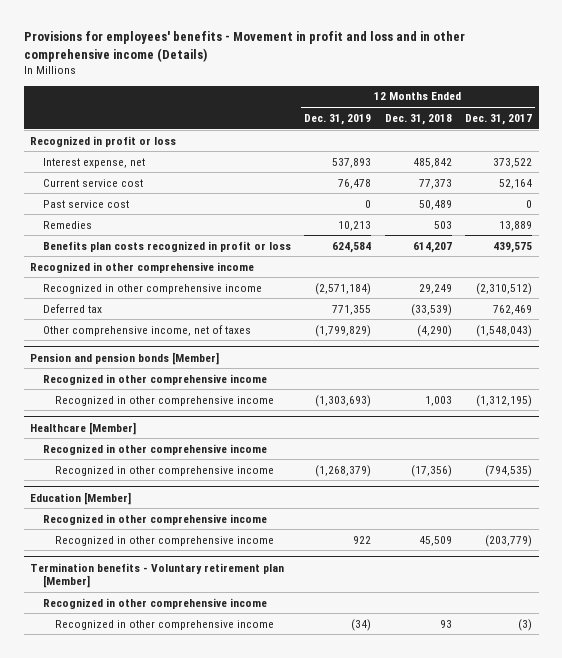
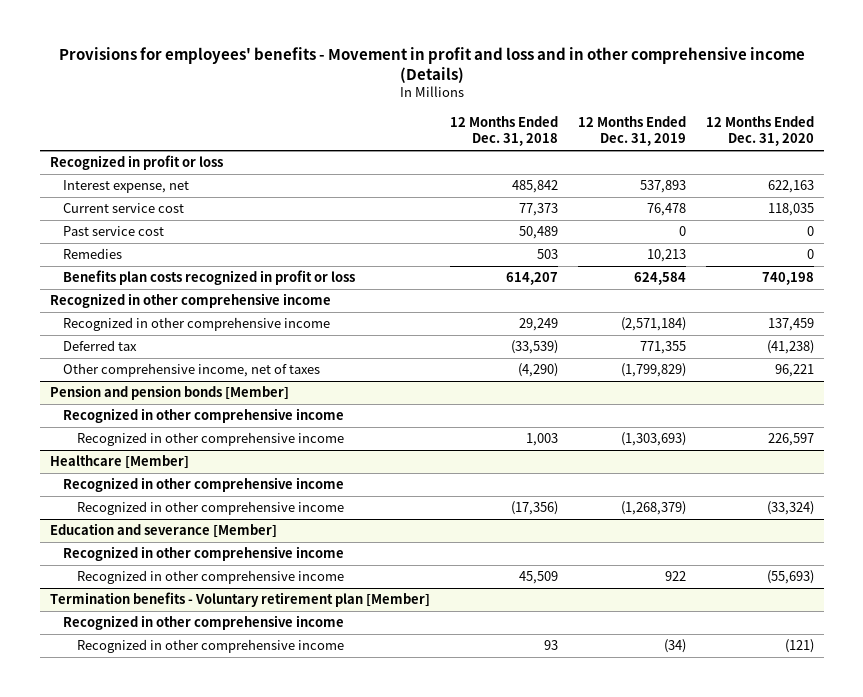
[465,113,533,125] Dec. 31, 2017 -> none
none -> [705,115,814,147] 12 Months Ended Dec. 31, 2020
[30,491,132,505] Education [Member] -> [49,523,277,539] Education and severance [Member]

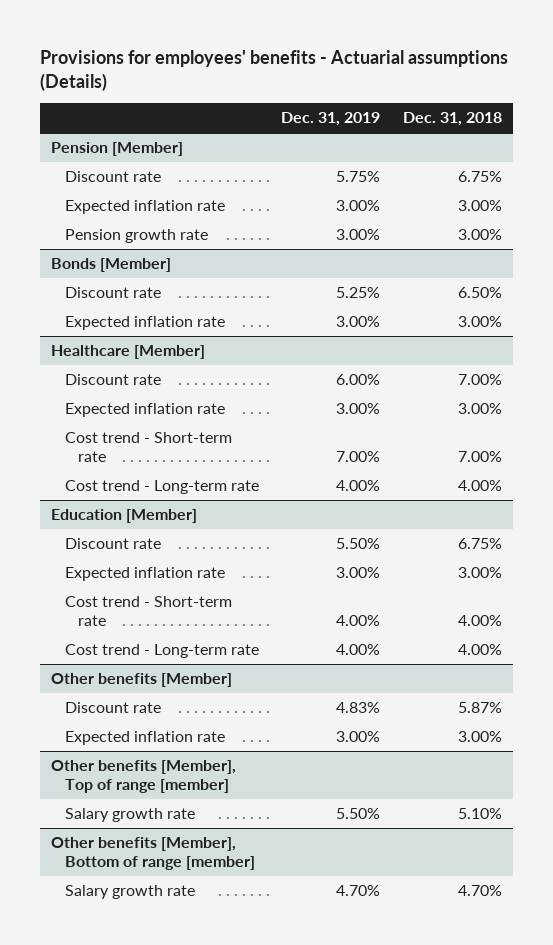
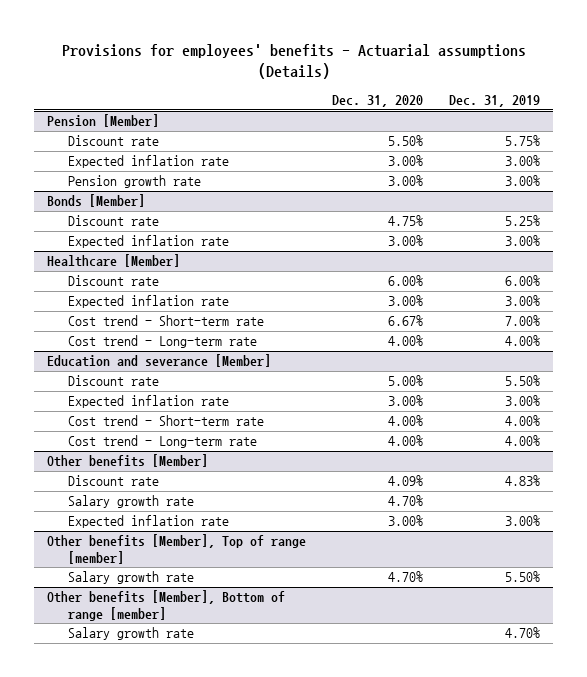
[402,112,502,127] Dec. 31, 2018 -> none
none -> [332,95,424,108] Dec. 31, 2020
[51,509,198,524] Education [Member] -> [46,354,271,368] Education and severance [Member]
none -> [67,495,194,509] Salary growth rate

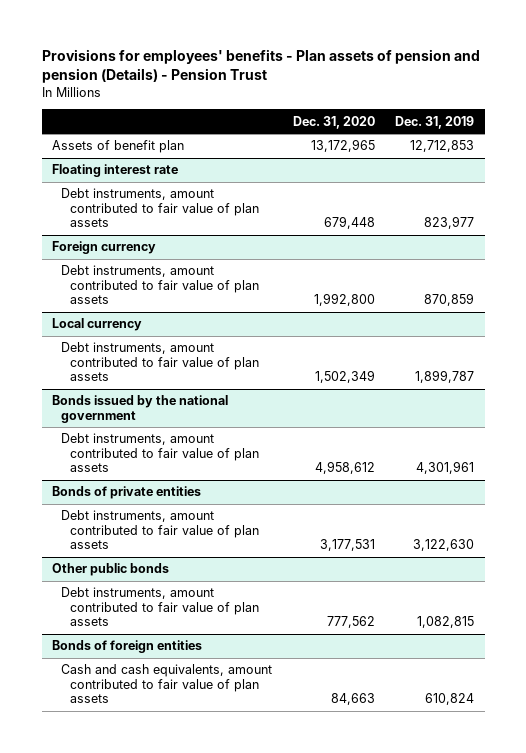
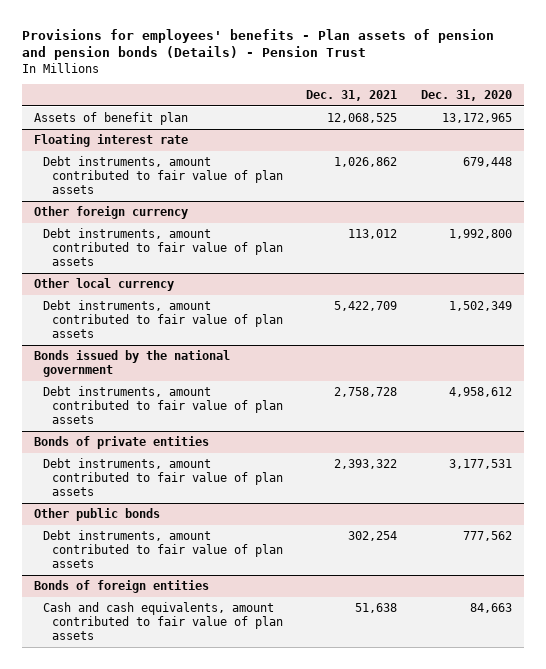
[41,48,480,84] Provisions for employees' benefits - Plan assets of pension and pension (Details) - Pension Trust -> [21,28,494,61] Provisions for employees' benefits - Plan assets of pension and pension bonds (Details) - Pension Trust
[395,115,475,129] Dec. 31, 2019 -> none
none -> [306,90,398,102] Dec. 31, 2021
[52,241,157,255] Foreign currency -> [33,206,188,220] Other foreign currency
[52,318,143,332] Local currency -> [33,278,174,292] Other local currency

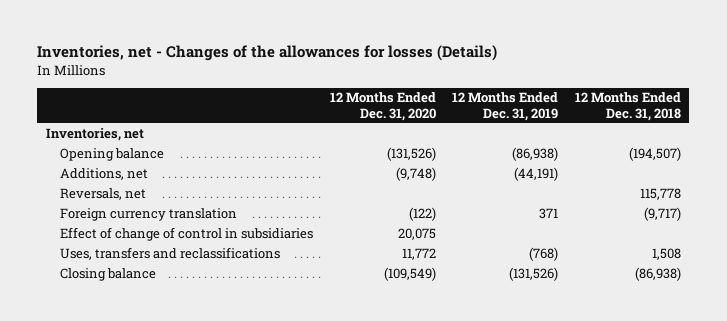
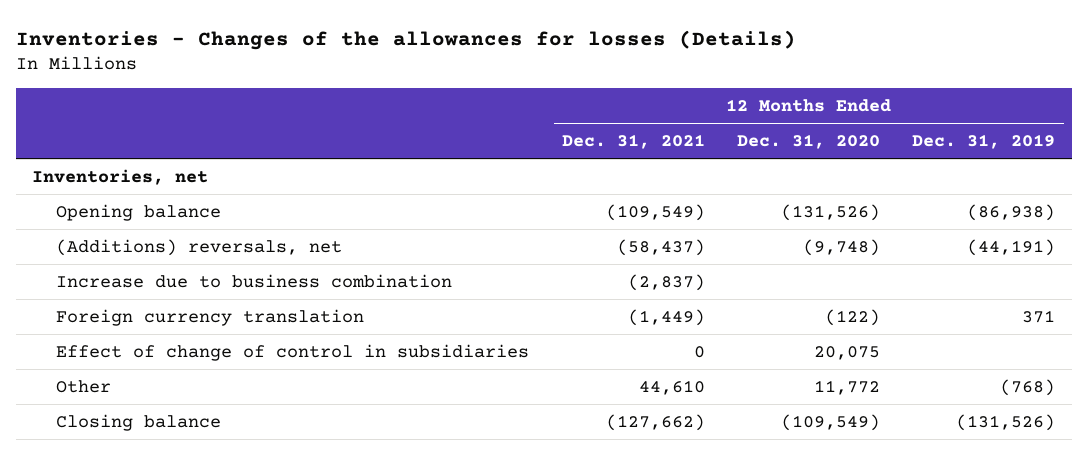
[37,45,498,62] Inventories, net - Changes of the allowances for losses (Details) -> [15,29,796,50] Inventories - Changes of the allowances for losses (Details)
[575,91,682,121] 12 Months Ended Dec. 31, 2018 -> none
none -> [561,133,705,149] Dec. 31, 2021
[59,188,146,201] Reversals, net -> none
[59,168,148,181] Additions, net -> [56,238,343,256] (Additions) reversals, net
none -> [56,273,453,288] Increase due to business combination
[59,247,280,261] Uses, transfers and reclassifications -> [56,379,112,393] Other

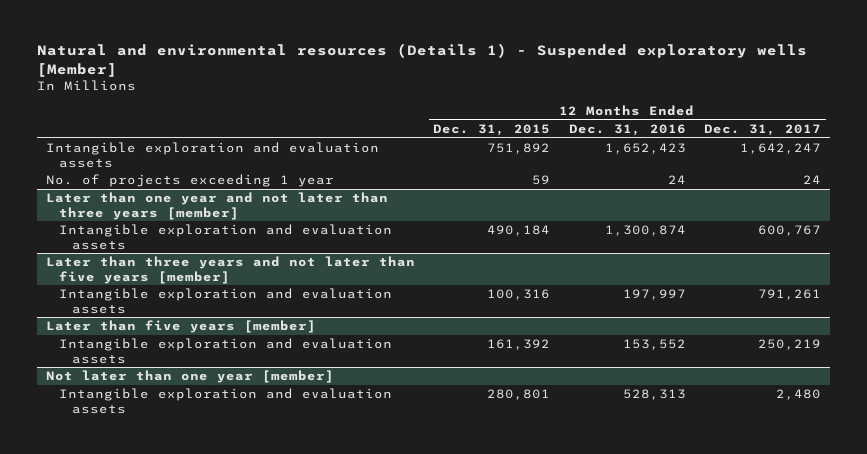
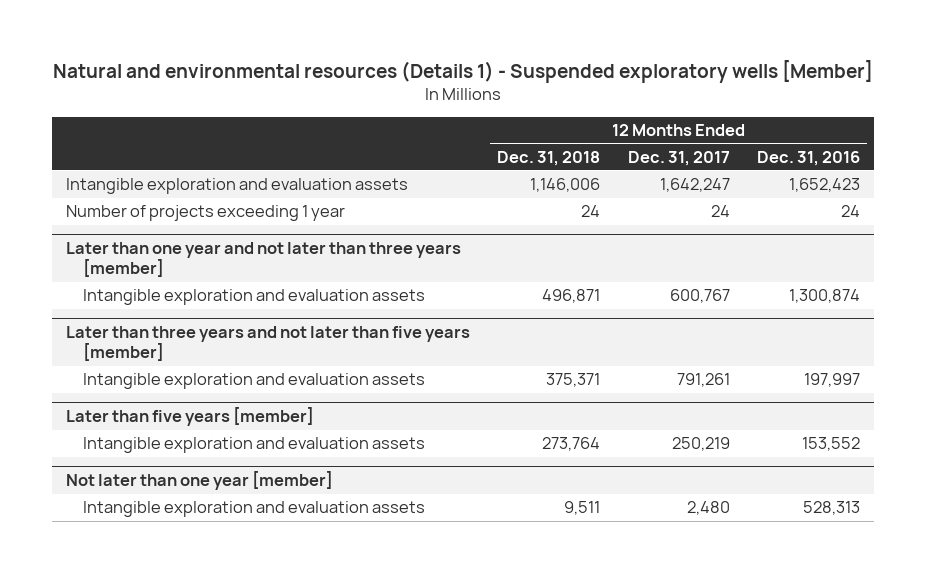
[433,123,551,136] Dec. 31, 2015 -> none
none -> [497,150,601,166] Dec. 31, 2018
[46,174,335,188] No. of projects exceeding 1 year -> [65,205,345,222] Number of projects exceeding 1 year

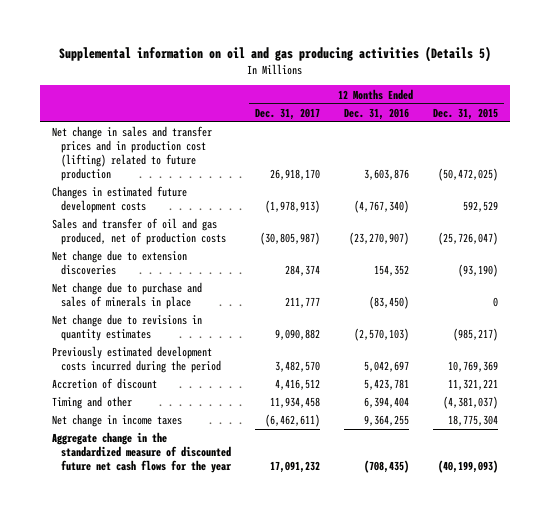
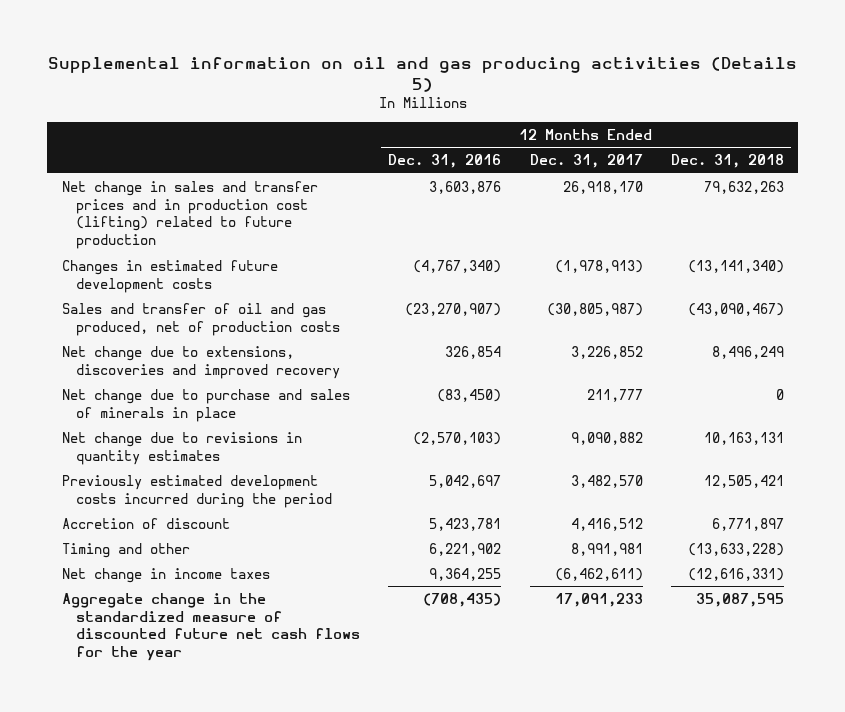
[432,107,498,120] Dec. 31, 2015 -> none
none -> [670,154,784,169] Dec. 31, 2018
[52,250,188,275] Net change due to extension discoveries -> [61,345,341,379] Net change due to extensions, discoveries and improved recovery
[284,264,320,276] 284,374 -> [570,345,643,359] 3,226,852
[373,264,409,276] 154,352 -> [445,345,502,359] 326,854
[269,397,320,409] 11,934,458 -> [570,542,643,556] 8,991,981
[363,397,409,409] 6,394,404 -> [429,542,502,556] 6,221,902
[269,460,320,473] 17,091,232 -> [554,592,643,607] 17,091,233

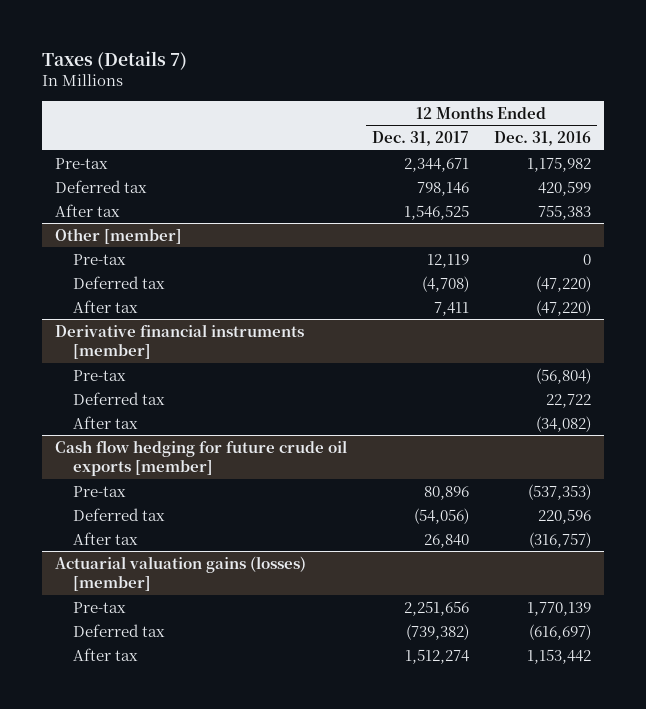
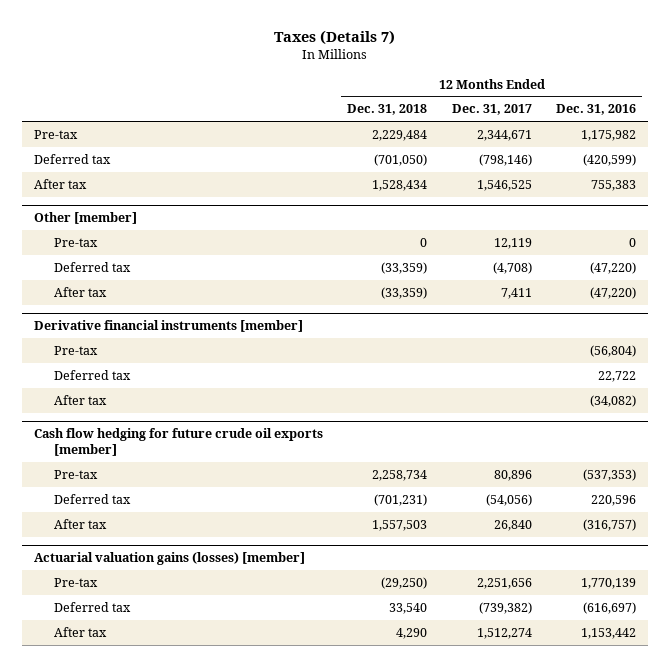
none -> [347,104,428,116] Dec. 31, 2018
[416,181,469,196] 798,146 -> [478,153,532,166] (798,146)
[537,180,591,196] 420,599 -> [582,153,636,166] (420,599)

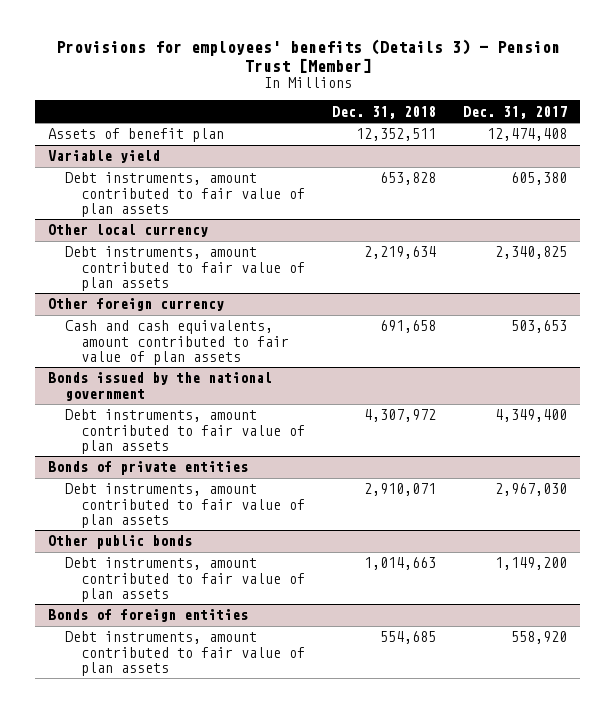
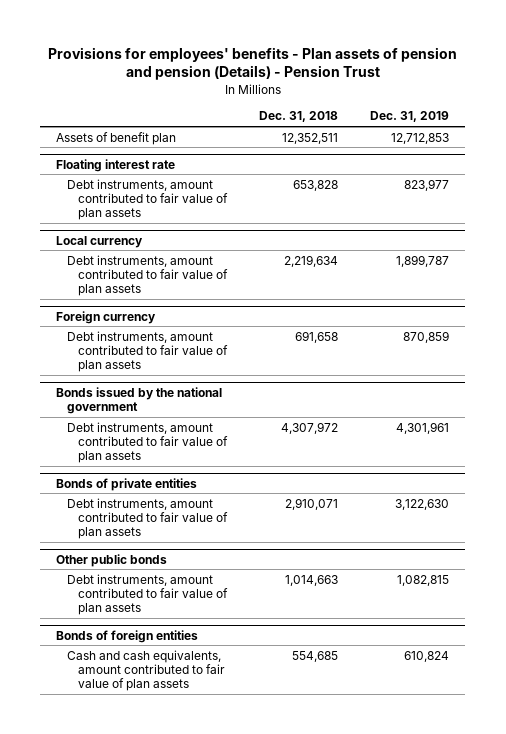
[55,39,560,73] Provisions for employees' benefits (Details 3) - Pension Trust [Member] -> [47,46,457,81] Provisions for employees' benefits - Plan assets of pension and pension (Details) - Pension Trust
[463,105,568,119] Dec. 31, 2017 -> none
none -> [370,111,450,123] Dec. 31, 2019
[48,150,161,164] Variable yield -> [56,158,176,172] Floating interest rate
[48,224,209,238] Other local currency -> [56,235,144,248] Local currency
[48,298,225,312] Other foreign currency -> [56,310,157,324] Foreign currency
[64,320,290,365] Cash and cash equivalents, amount contributed to fair value of plan assets -> [67,330,229,372] Debt instruments, amount contributed to fair value of plan assets
[64,631,306,676] Debt instruments, amount contributed to fair value of plan assets -> [67,649,226,691] Cash and cash equivalents, amount contributed to fair value of plan assets

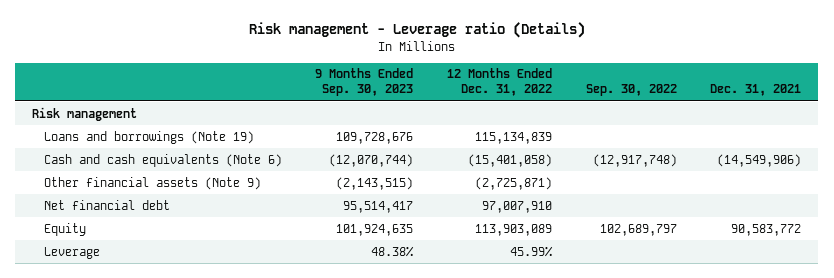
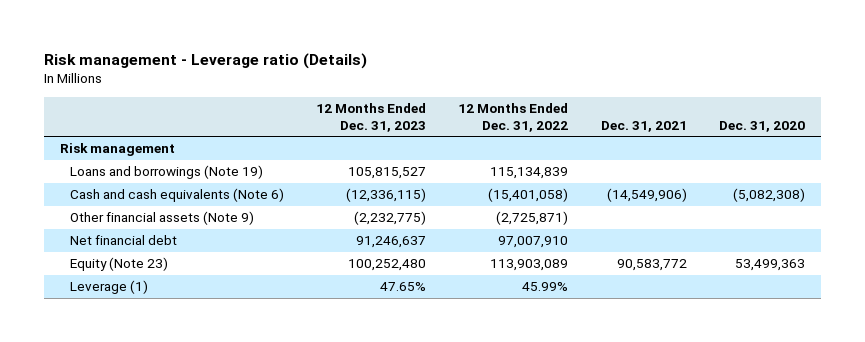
[315,68,414,97] 9 Months Ended Sep. 30, 2023 -> none
[585,84,677,97] Sep. 30, 2022 -> none
none -> [316,102,427,132] 12 Months Ended Dec. 31, 2023
none -> [719,120,806,132] Dec. 31, 2020
[43,222,86,236] Equity -> [69,257,168,272] Equity (Note 23)
[43,246,100,259] Leverage -> [69,280,148,295] Leverage (1)

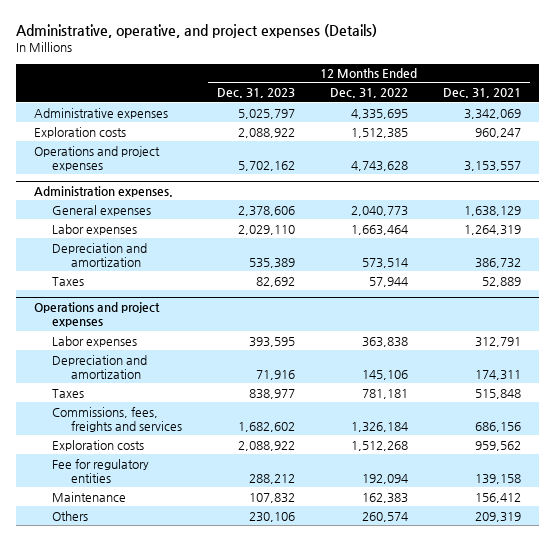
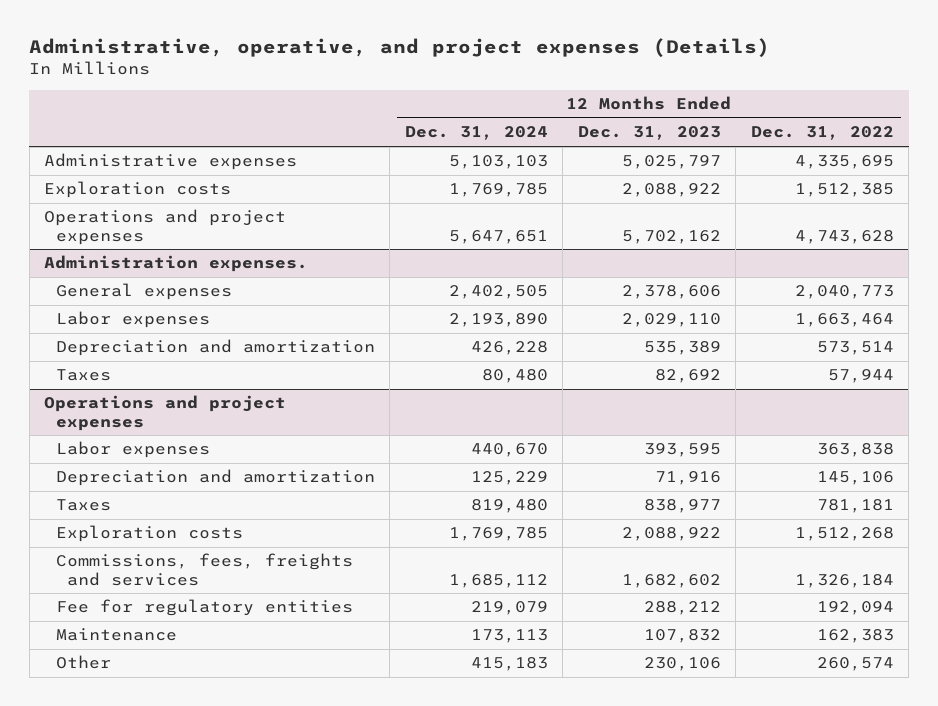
[443,88,522,99] Dec. 31, 2021 -> none
none -> [404,126,548,141] Dec. 31, 2024
[52,406,182,433] Commissions, fees, freights and services -> [55,553,353,586] Commissions, fees, freights and services
[52,510,89,521] Others -> [55,655,111,670] Other

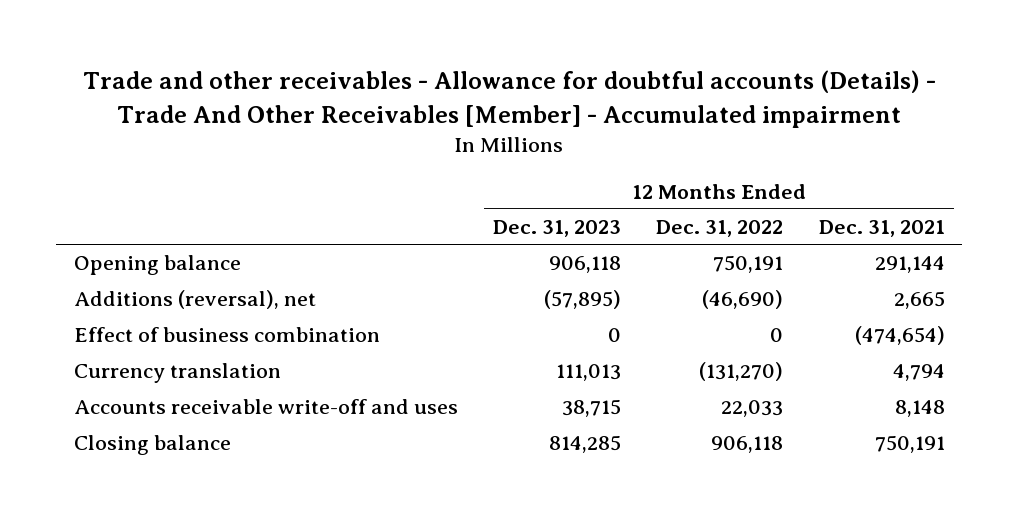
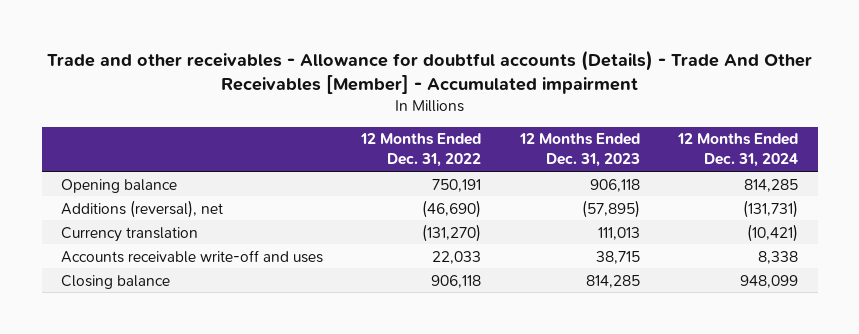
[818,220,945,238] Dec. 31, 2021 -> none
none -> [677,133,799,168] 12 Months Ended Dec. 31, 2024
[73,327,380,343] Effect of business combination -> none

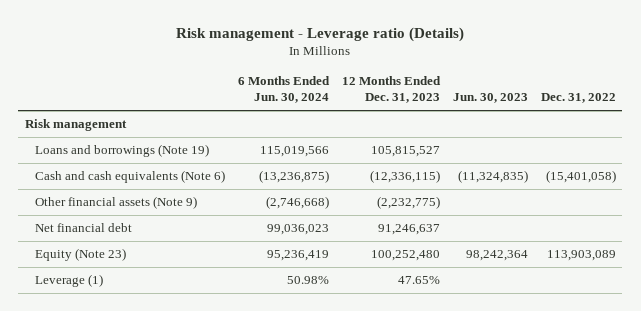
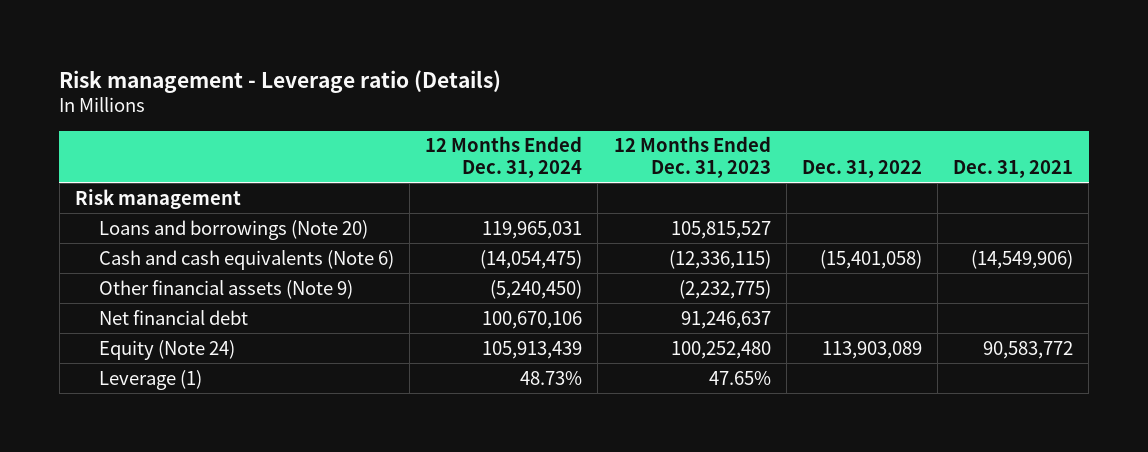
[237,76,330,104] 6 Months Ended Jun. 30, 2024 -> none
[452,93,528,104] Jun. 30, 2023 -> none
none -> [425,136,583,179] 12 Months Ended Dec. 31, 2024
none -> [952,160,1073,179] Dec. 31, 2021
[34,144,209,158] Loans and borrowings (Note 19) -> [99,219,369,240] Loans and borrowings (Note 20)
[34,248,126,262] Equity (Note 23) -> [99,339,236,360] Equity (Note 24)

